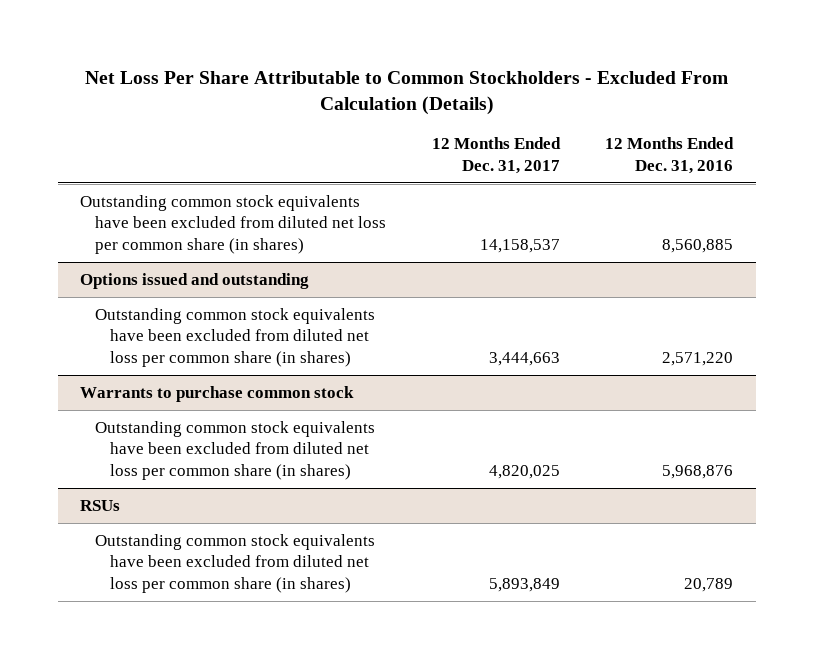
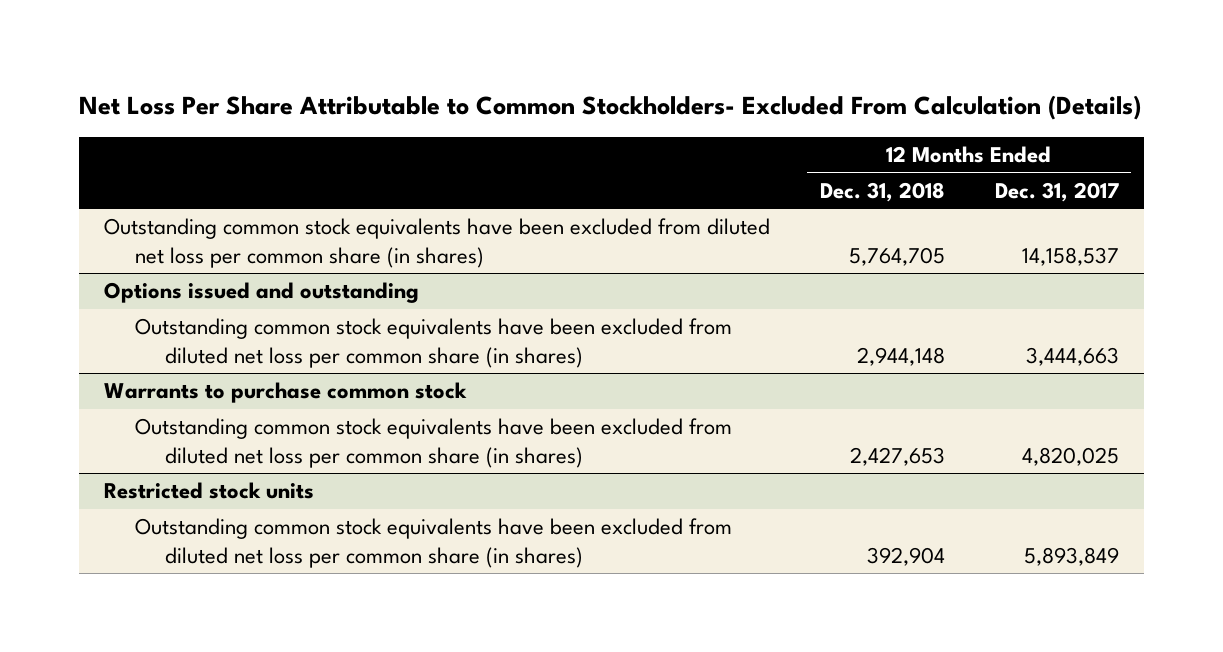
[84,70,728,115] Net Loss Per Share Attributable to Common Stockholders - Excluded From Calculation (Details) -> [79,95,1142,121] Net Loss Per Share Attributable to Common Stockholders- Excluded From Calculation (Details)
[604,137,734,174] 12 Months Ended Dec. 31, 2016 -> none
none -> [819,181,945,202] Dec. 31, 2018
[80,499,121,511] RSUs -> [104,482,315,500] Restricted stock units

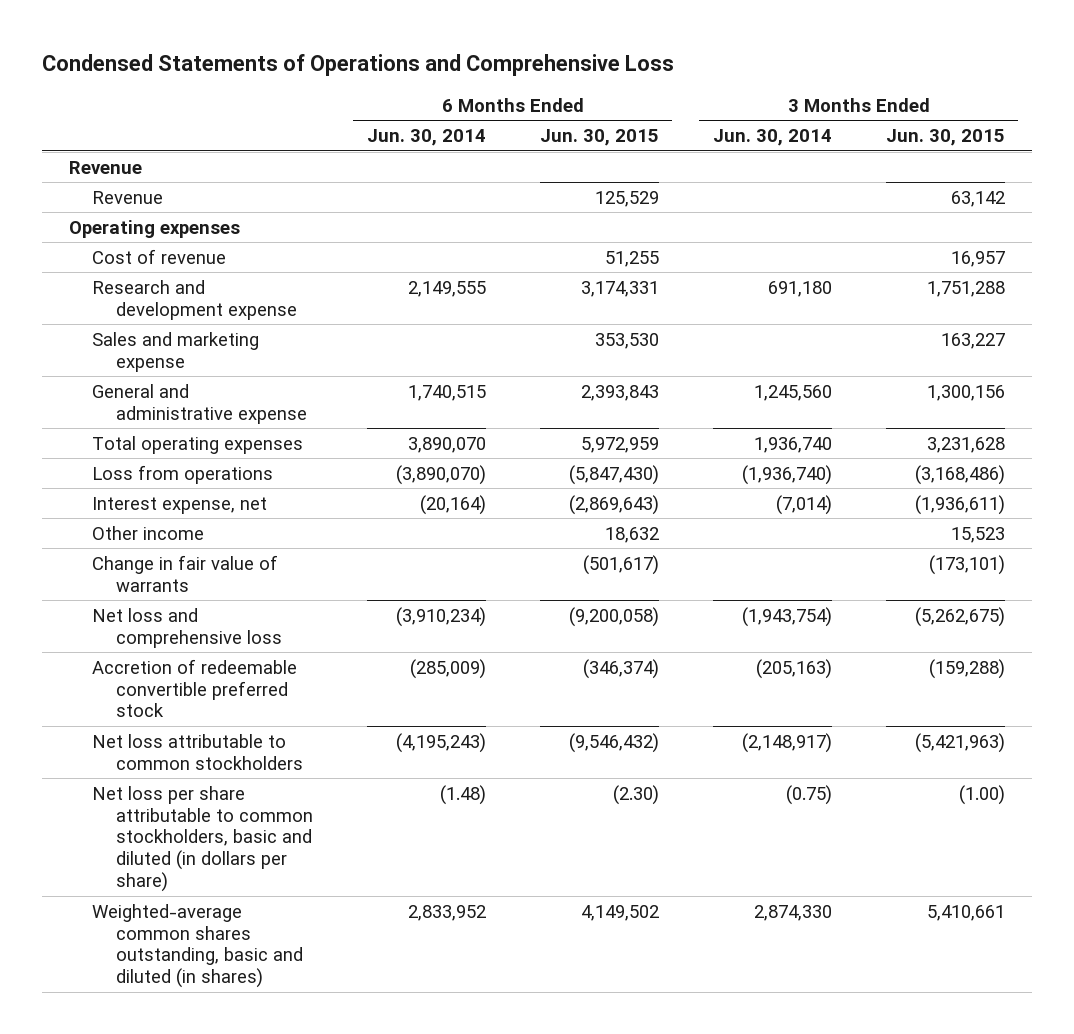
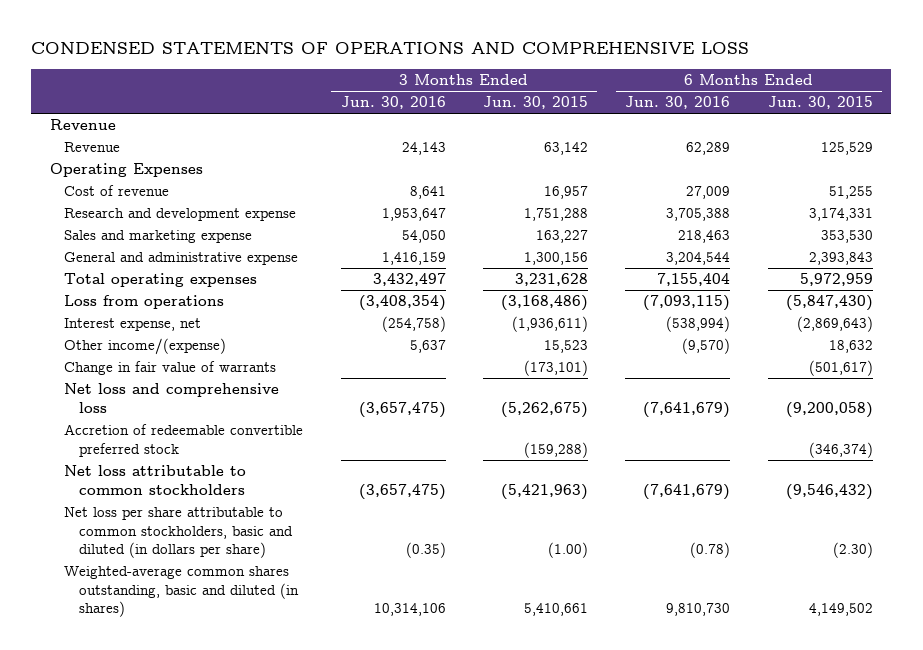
[41,53,674,76] Condensed Statements of Operations and Comprehensive Loss -> [31,42,750,55] CONDENSED STATEMENTS OF OPERATIONS AND COMPREHENSIVE LOSS
[366,129,486,147] Jun. 30, 2014 -> none
[712,129,832,147] Jun. 30, 2014 -> none
none -> [340,96,446,110] Jun. 30, 2016
none -> [625,96,731,110] Jun. 30, 2016
[68,219,240,238] Operating expenses -> [49,163,203,178] Operating Expenses
[92,525,205,540] Other income -> [64,338,227,356] Other income/(expense)

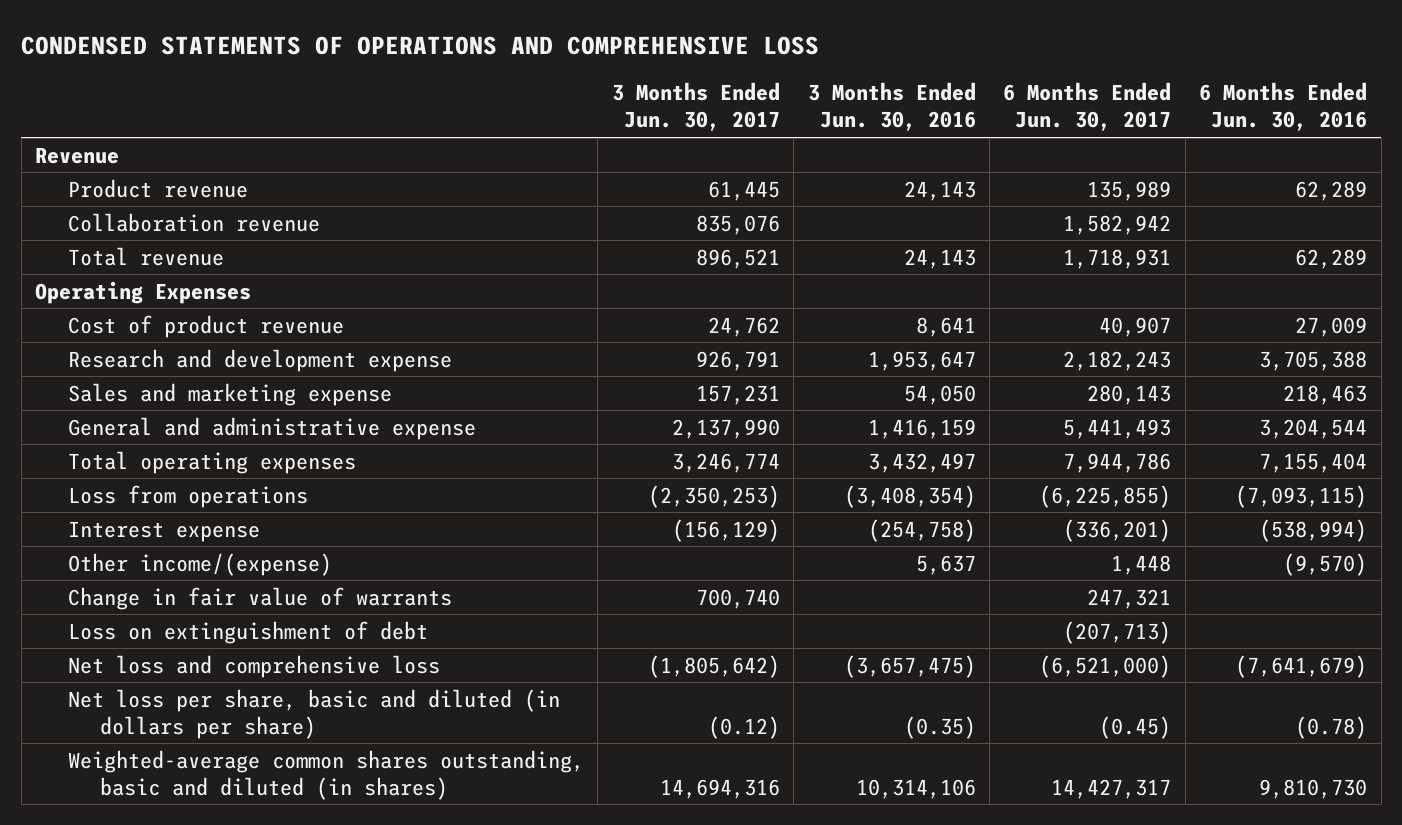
[483,96,589,110] Jun. 30, 2015 -> none
[767,96,873,110] Jun. 30, 2015 -> none
none -> [611,82,780,132] 3 Months Ended Jun. 30, 2017
none -> [1003,82,1172,132] 6 Months Ended Jun. 30, 2017
[64,142,121,153] Revenue -> [67,178,248,198] Product revenue
none -> [67,212,320,232] Collaboration revenue
none -> [67,246,224,266] Total revenue
[64,185,170,197] Cost of revenue -> [67,314,344,338] Cost of product revenue
[64,318,202,332] Interest expense, net -> [67,520,260,542] Interest expense
none -> [67,620,428,644] Loss on extinguishment of debt
[64,424,304,457] Accretion of redeemable convertible preferred stock -> none
[64,465,247,495] Net loss attributable to common stockholders -> none
[64,507,294,558] Net loss per share attributable to common stockholders, basic and diluted (in dollars per share) -> [67,688,560,739] Net loss per share, basic and diluted (in dollars per share)

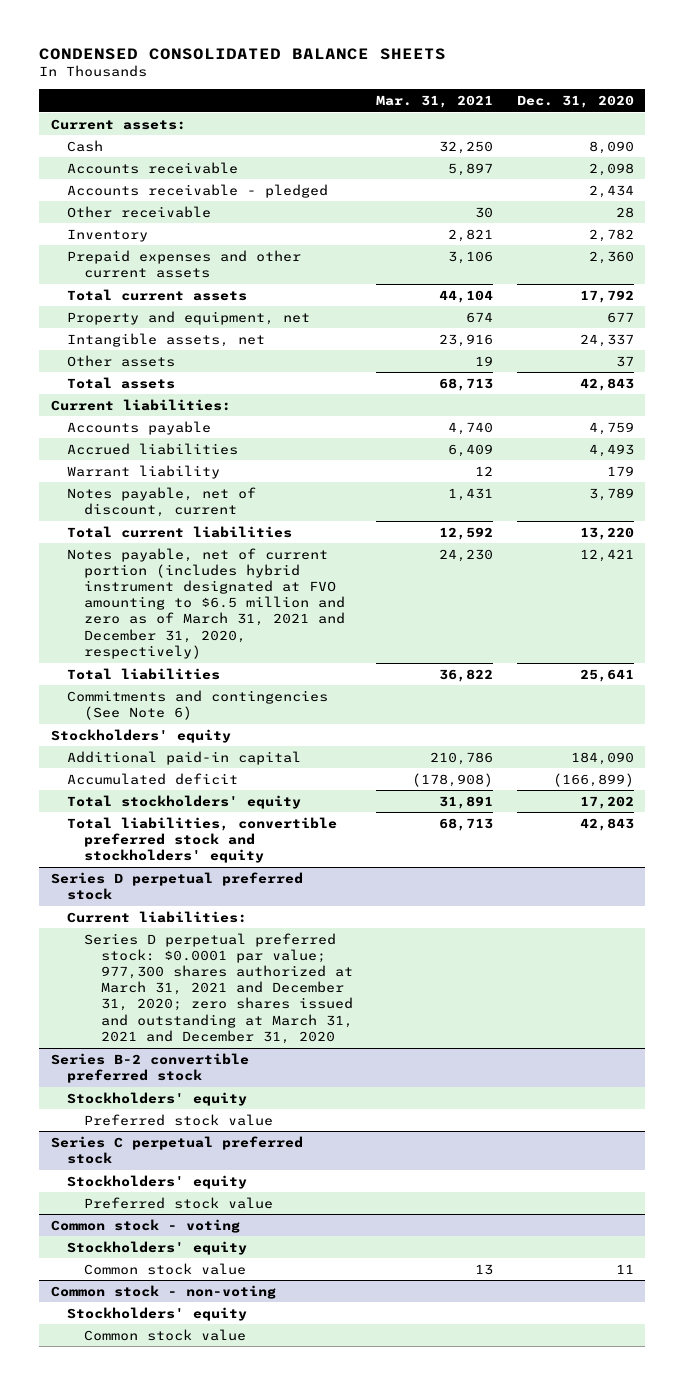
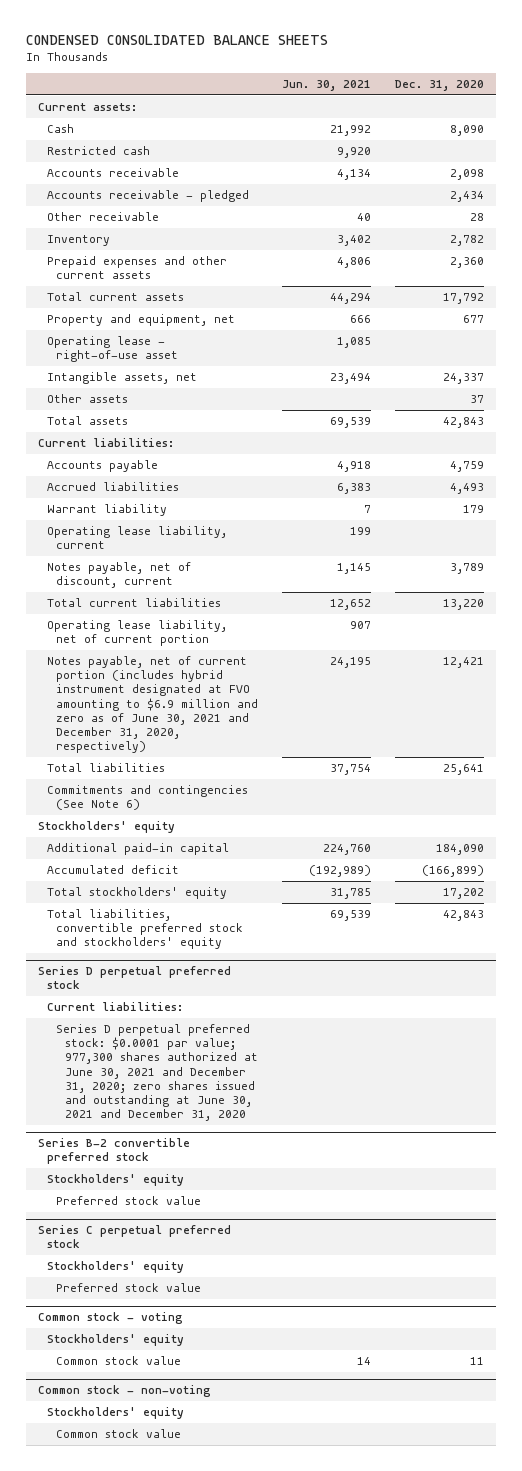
[376,95,494,109] Mar. 31, 2021 -> none
none -> [281,79,371,91] Jun. 30, 2021
none -> [46,146,150,156] Restricted cash
none -> [46,336,178,363] Operating lease - right-of-use asset
none -> [46,526,227,550] Operating lease liability, current
none -> [46,620,227,647] Operating lease liability, net of current portion
[67,547,346,659] Notes payable, net of current portion (includes hybrid instrument designated at FVO amounting to $6.5 million and zero as of March 31, 2021 and December 31, 2020, respectively) -> [46,656,258,754] Notes payable, net of current portion (includes hybrid instrument designated at FVO amounting to $6.9 million and zero as of June 30, 2021 and December 31, 2020, respectively)
[84,932,353,1044] Series D perpetual preferred stock: $0.0001 par value; 977,300 shares authorized at March 31, 2021 and December 31, 2020; zero shares issued and outstanding at March 31, 2021 and December 31, 2020 -> [55,1024,258,1122] Series D perpetual preferred stock: $0.0001 par value; 977,300 shares authorized at June 30, 2021 and December 31, 2020; zero shares issued and outstanding at June 30, 2021 and December 31, 2020

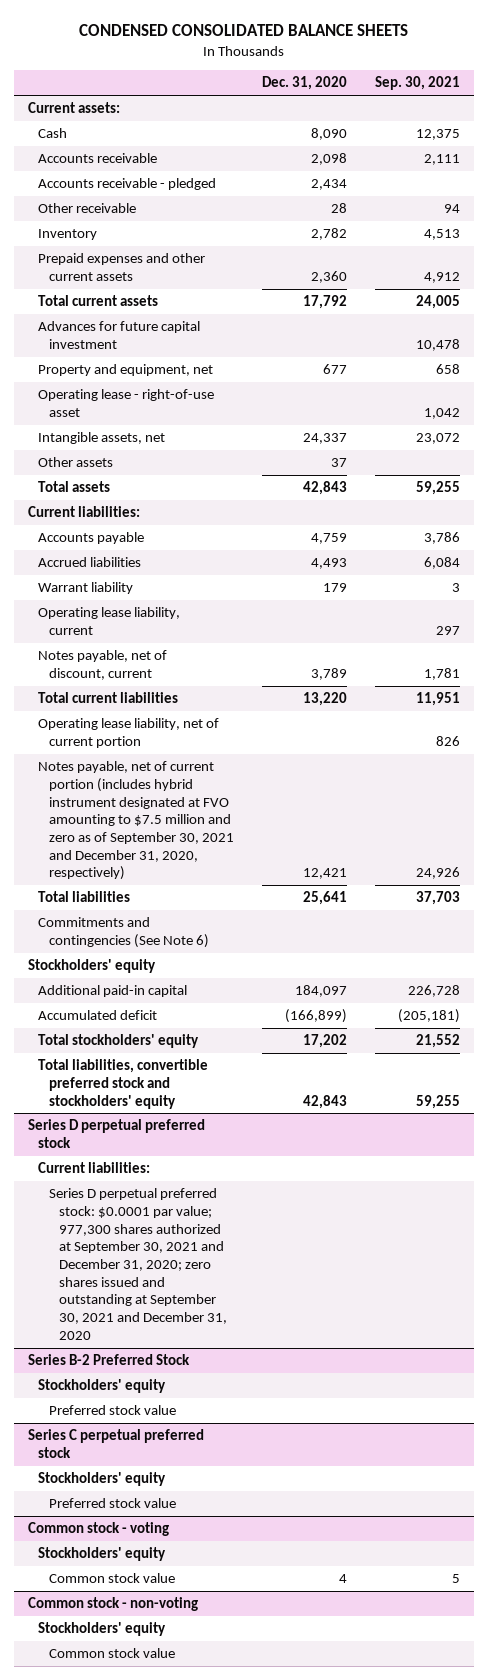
[281,79,371,91] Jun. 30, 2021 -> none
none -> [374,76,460,91] Sep. 30, 2021
[46,146,150,156] Restricted cash -> none
none -> [38,321,201,349] Advances for future capital investment
[46,656,258,754] Notes payable, net of current portion (includes hybrid instrument designated at FVO amounting to $6.9 million and zero as of June 30, 2021 and December 31, 2020, respectively) -> [38,761,234,881] Notes payable, net of current portion (includes hybrid instrument designated at FVO amounting to $7.5 million and zero as of September 30, 2021 and December 31, 2020, respectively)
[435,844,484,856] 184,090 -> [294,985,347,998] 184,097
[55,1024,258,1122] Series D perpetual preferred stock: $0.0001 par value; 977,300 shares authorized at June 30, 2021 and December 31, 2020; zero shares issued and outstanding at June 30, 2021 and December 31, 2020 -> [48,1188,228,1340] Series D perpetual preferred stock: $0.0001 par value; 977,300 shares authorized at September 30, 2021 and December 31, 2020; zero shares issued and outstanding at September 30, 2021 and December 31, 2020
[37,1138,190,1165] Series B-2 convertible preferred stock -> [27,1354,190,1366] Series B-2 Preferred Stock
[469,1357,484,1366] 11 -> [338,1574,347,1584] 4

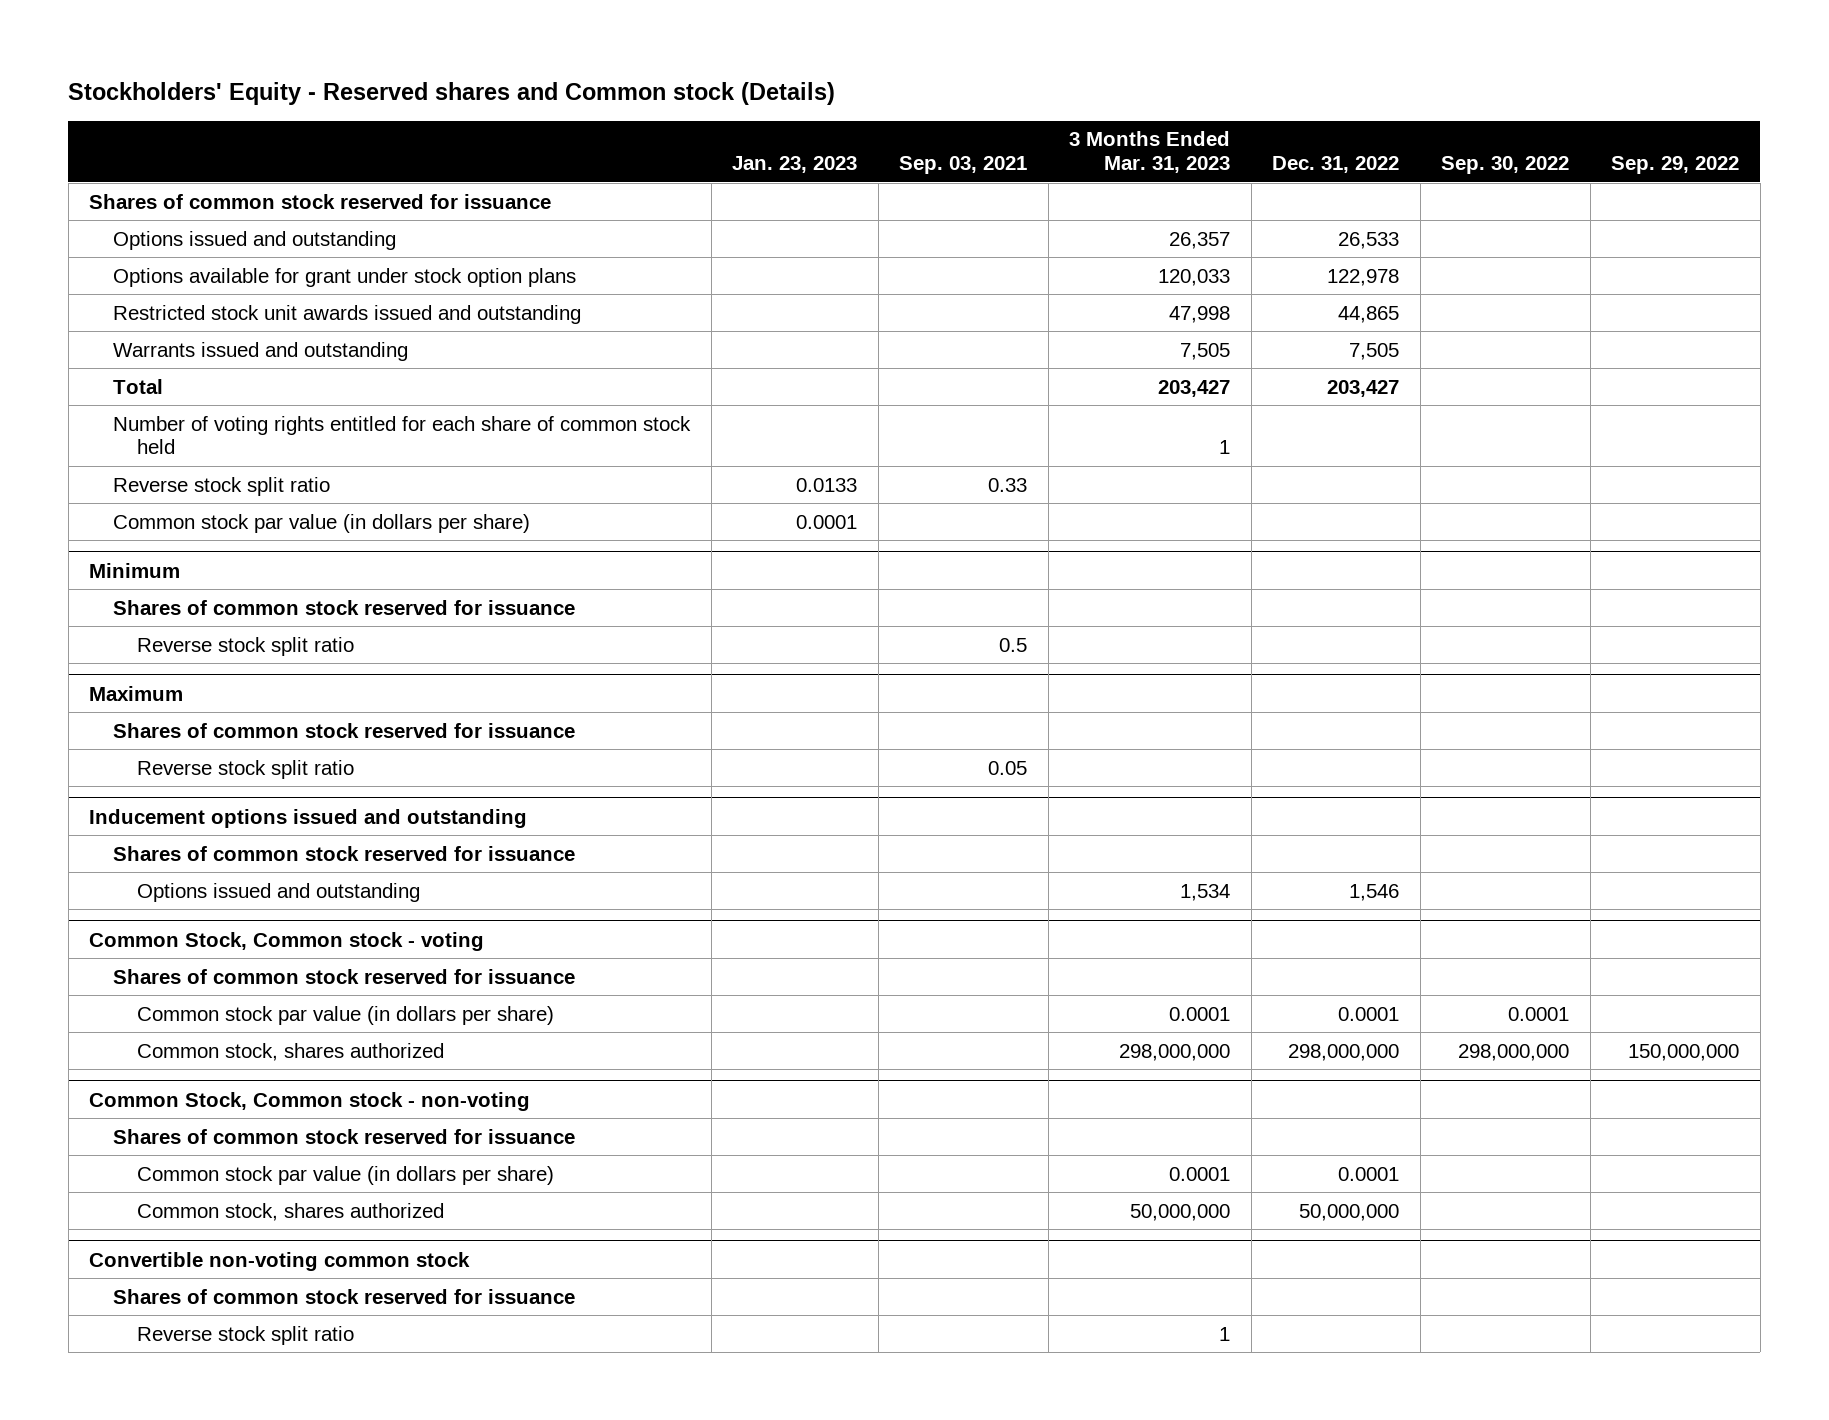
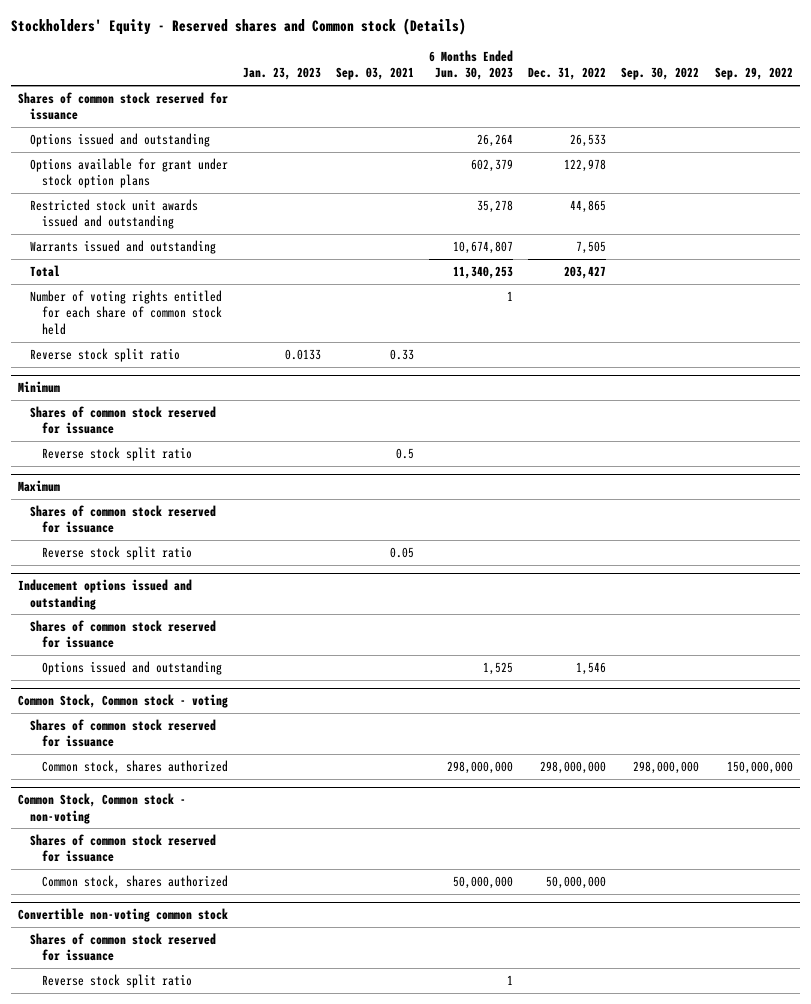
[1069,131,1231,174] 3 Months Ended Mar. 31, 2023 -> none
none -> [429,49,514,81] 6 Months Ended Jun. 30, 2023
[113,513,531,533] Common stock par value (in dollars per share) -> none
[137,1005,555,1025] Common stock par value (in dollars per share) -> none
[137,1165,555,1185] Common stock par value (in dollars per share) -> none

